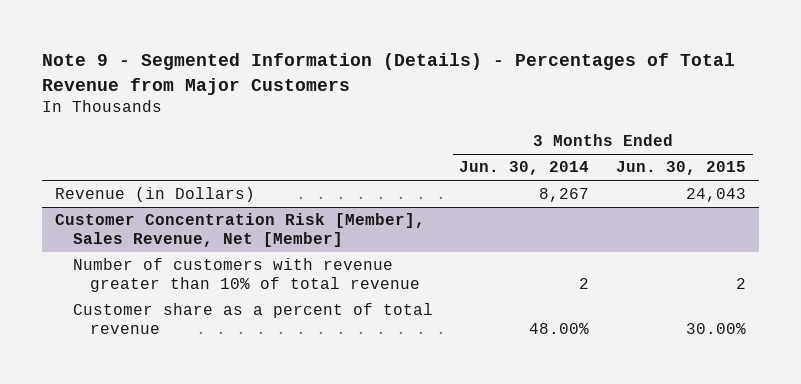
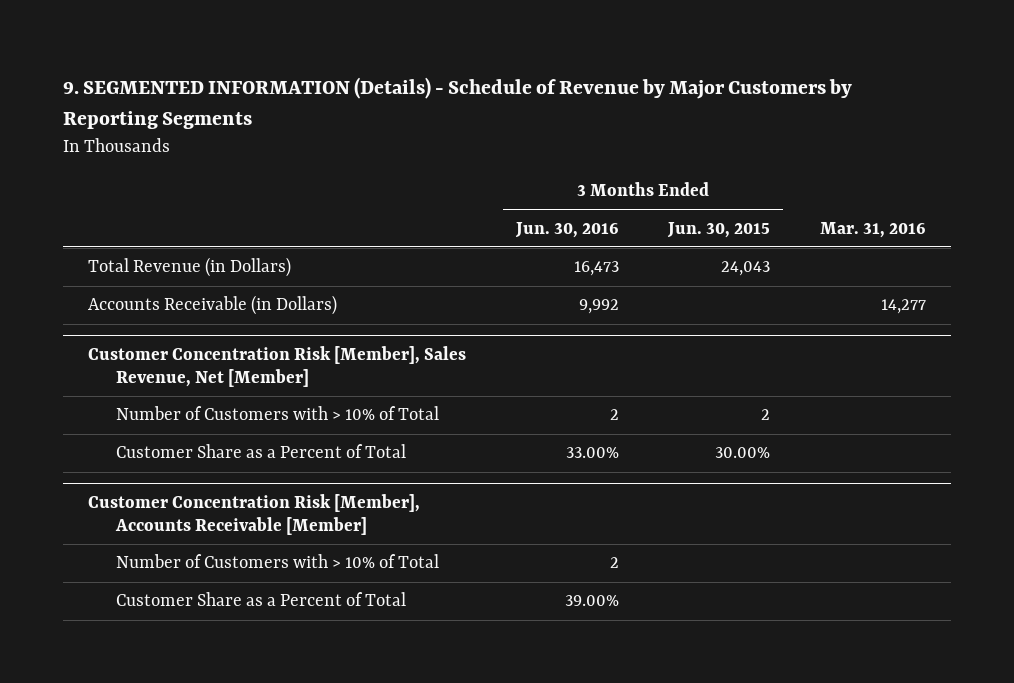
[41,53,735,95] Note 9 - Segmented Information (Details) - Percentages of Total Revenue from Major Customers -> [63,77,853,129] 9. SEGMENTED INFORMATION (Details) - Schedule of Revenue by Major Customers by Reporting Segments
[459,161,590,176] Jun. 30, 2014 -> none
none -> [514,221,619,238] Jun. 30, 2016
none -> [819,221,926,238] Mar. 31, 2016
[54,187,255,203] Revenue (in Dollars) -> [88,257,292,278] Total Revenue (in Dollars)
none -> [88,295,338,316] Accounts Receivable (in Dollars)
[72,258,421,292] Number of customers with revenue greater than 10% of total revenue -> [115,406,439,421] Number of Customers with > 10% of Total
[72,303,433,334] Customer share as a percent of total revenue -> [115,444,406,459] Customer Share as a Percent of Total
none -> [88,493,421,535] Customer Concentration Risk [Member], Accounts Receivable [Member]
none -> [115,554,439,569] Number of Customers with > 10% of Total
none -> [115,592,406,607] Customer Share as a Percent of Total

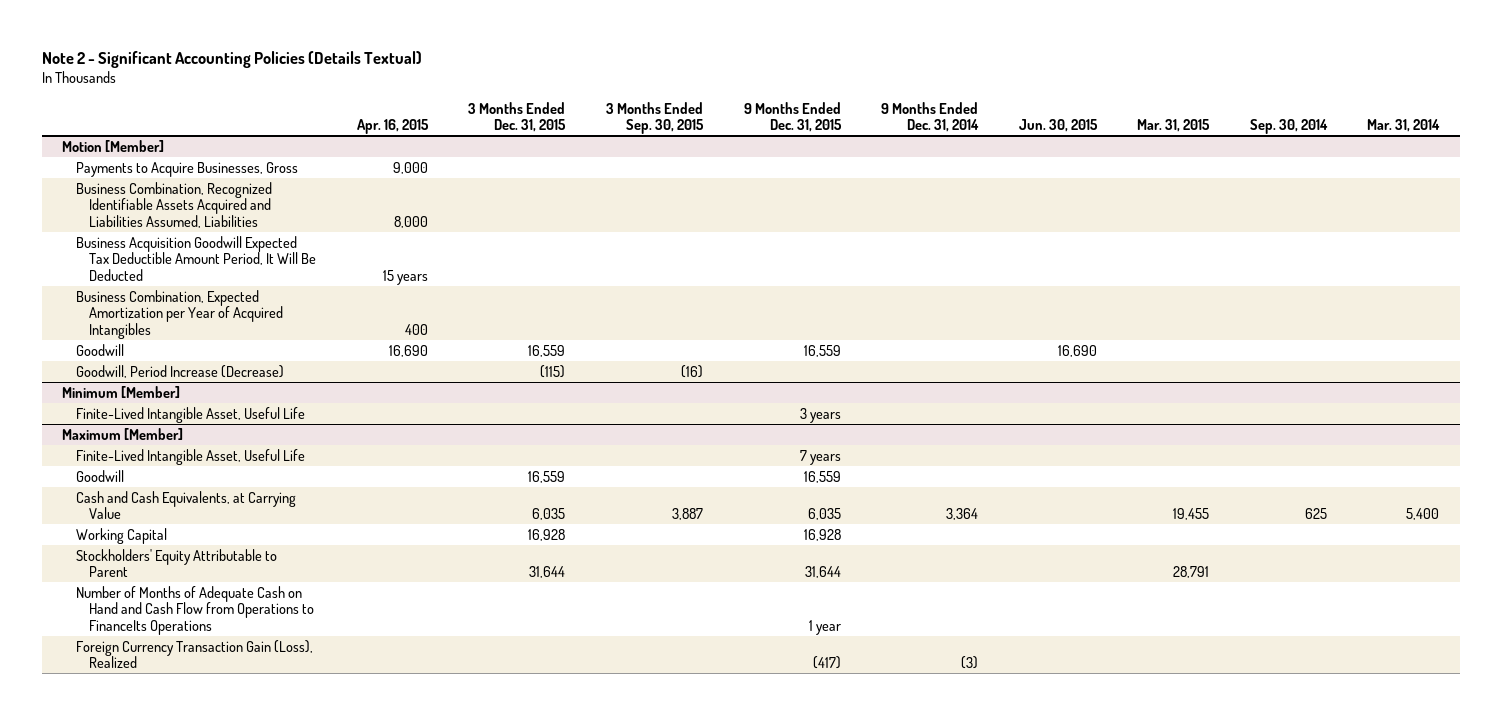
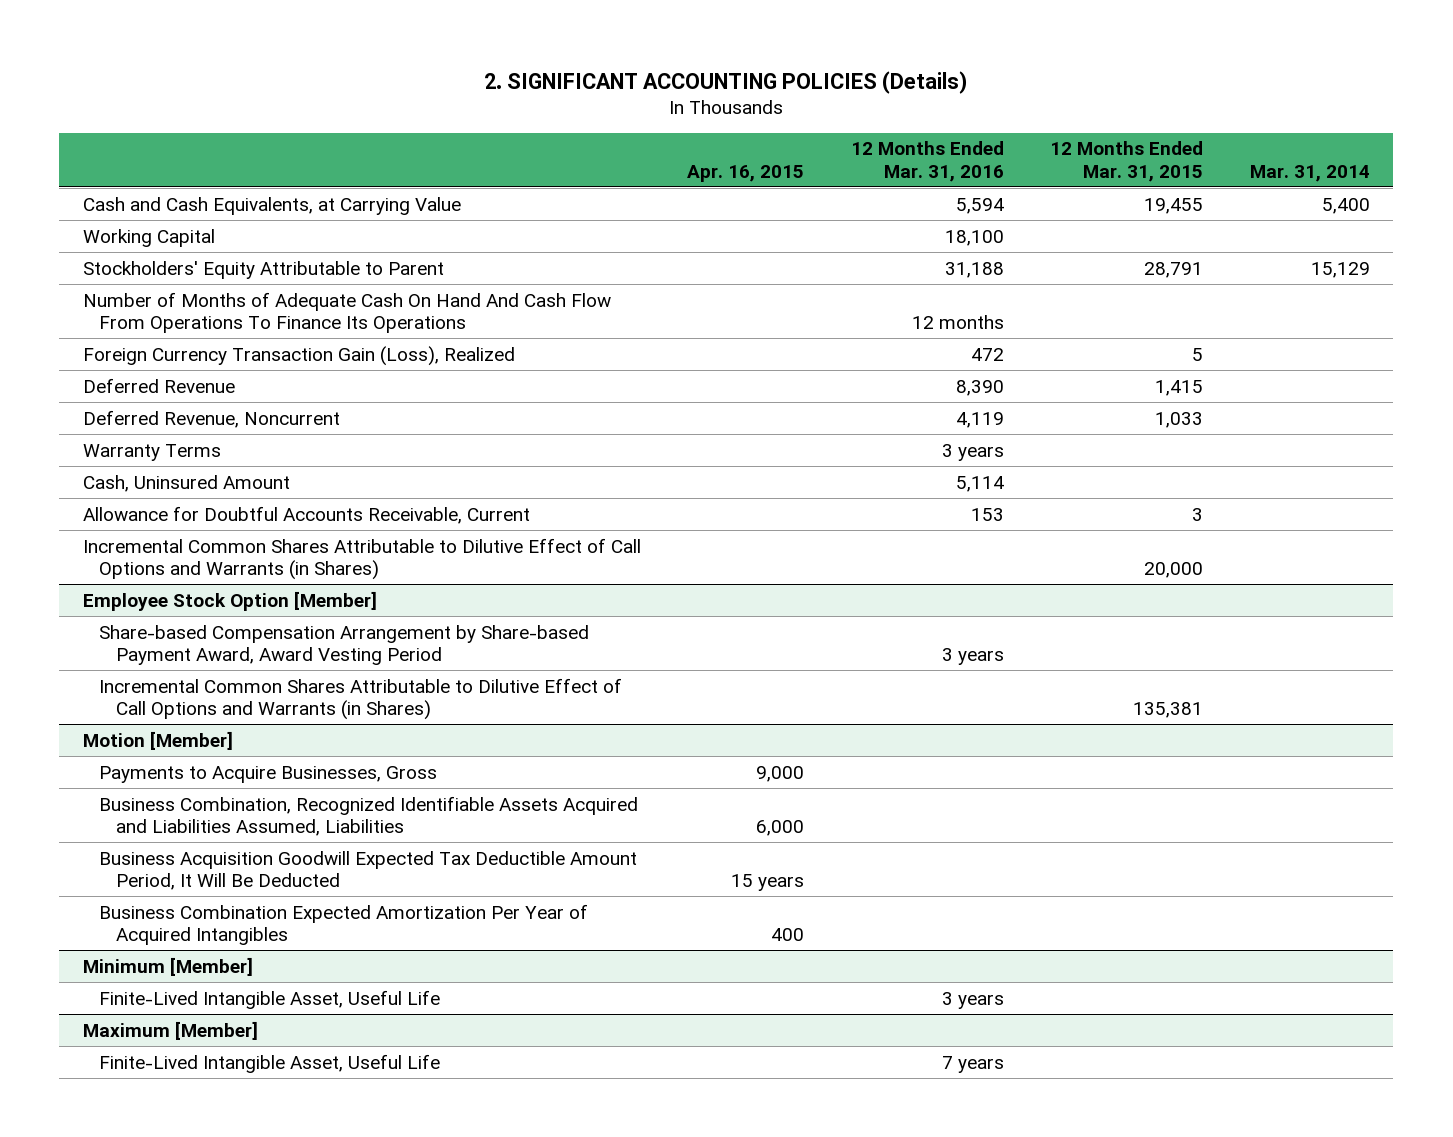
[41,51,422,69] Note 2 - Significant Accounting Policies (Details Textual) -> [484,70,968,94] 2. SIGNIFICANT ACCOUNTING POLICIES (Details)
[468,101,567,133] 3 Months Ended Dec. 31, 2015 -> none
[605,101,704,135] 3 Months Ended Sep. 30, 2015 -> none
[743,101,842,133] 9 Months Ended Dec. 31, 2015 -> none
[881,101,980,133] 9 Months Ended Dec. 31, 2014 -> none
[1018,119,1098,133] Jun. 30, 2015 -> none
[1137,119,1211,133] Mar. 31, 2015 -> none
[1249,119,1328,135] Sep. 30, 2014 -> none
none -> [850,141,1004,182] 12 Months Ended Mar. 31, 2016
none -> [1050,141,1204,182] 12 Months Ended Mar. 31, 2015
none -> [82,196,461,215] Cash and Cash Equivalents, at Carrying Value
none -> [82,228,215,247] Working Capital
none -> [82,260,444,279] Stockholders' Equity Attributable to Parent
none -> [82,291,611,333] Number of Months of Adequate Cash On Hand And Cash Flow From Operations To Finance Its Operations
none -> [82,345,515,366] Foreign Currency Transaction Gain (Loss), Realized
none -> [82,377,235,393] Deferred Revenue
none -> [82,409,340,428] Deferred Revenue, Noncurrent
none -> [82,443,221,461] Warranty Terms
none -> [82,474,290,492] Cash, Uninsured Amount
none -> [82,505,530,524] Allowance for Doubtful Accounts Receivable, Current
none -> [82,537,641,580] Incremental Common Shares Attributable to Dilutive Effect of Call Options and Warrants (in Shares)
none -> [82,590,377,611] Employee Stock Option [Member]
none -> [99,624,590,665] Share-based Compensation Arrangement by Share-based Payment Award, Award Vesting Period
none -> [99,677,623,720] Incremental Common Shares Attributable to Dilutive Effect of Call Options and Warrants (in Shares)
[393,215,428,228] 8,000 -> [756,819,805,836] 6,000
[75,343,124,356] Goodwill -> none
[75,364,284,378] Goodwill, Period Increase (Decrease) -> none
[75,289,284,339] Business Combination, Expected Amortization per Year of Acquired Intangibles -> [99,903,589,945] Business Combination Expected Amortization Per Year of Acquired Intangibles
[75,469,124,482] Goodwill -> none
[75,490,296,520] Cash and Cash Equivalents, at Carrying Value -> none
[75,527,167,544] Working Capital -> none
[75,548,277,578] Stockholders' Equity Attributable to Parent -> none
[75,585,315,635] Number of Months of Adequate Cash on Hand and Cash Flow from Operations to FinanceIts Operations -> none
[75,639,313,669] Foreign Currency Transaction Gain (Loss), Realized -> none

